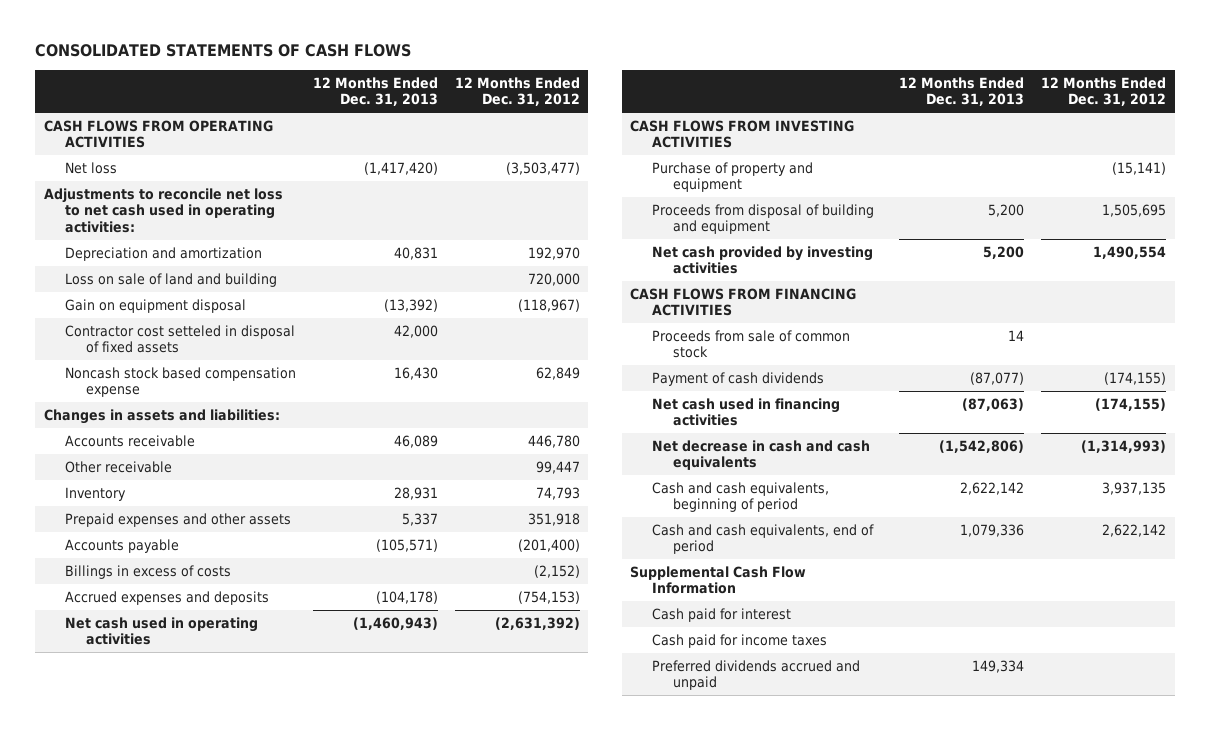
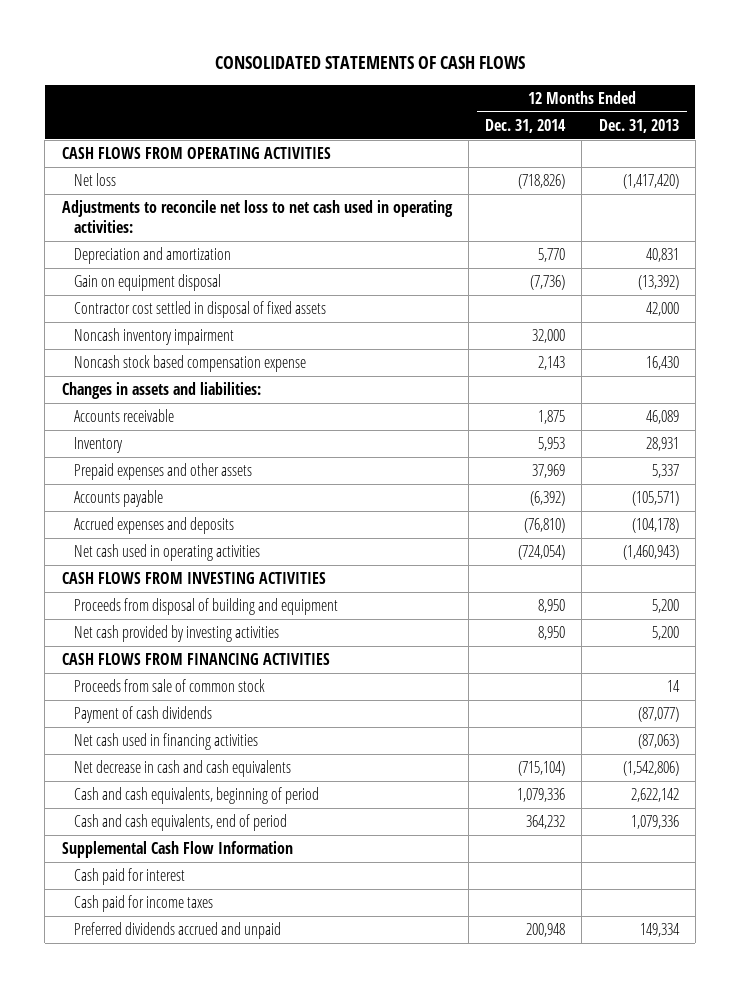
[454,76,580,107] 12 Months Ended Dec. 31, 2012 -> none
none -> [485,118,567,133] Dec. 31, 2014
[64,272,277,287] Loss on sale of land and building -> none
[64,324,295,354] Contractor cost setteled in disposal of fixed assets -> [73,301,326,319] Contractor cost settled in disposal of fixed assets
none -> [73,328,234,346] Noncash inventory impairment
[64,460,172,473] Other receivable -> none
[64,564,231,579] Billings in excess of costs -> none
[651,161,813,193] Purchase of property and equipment -> none

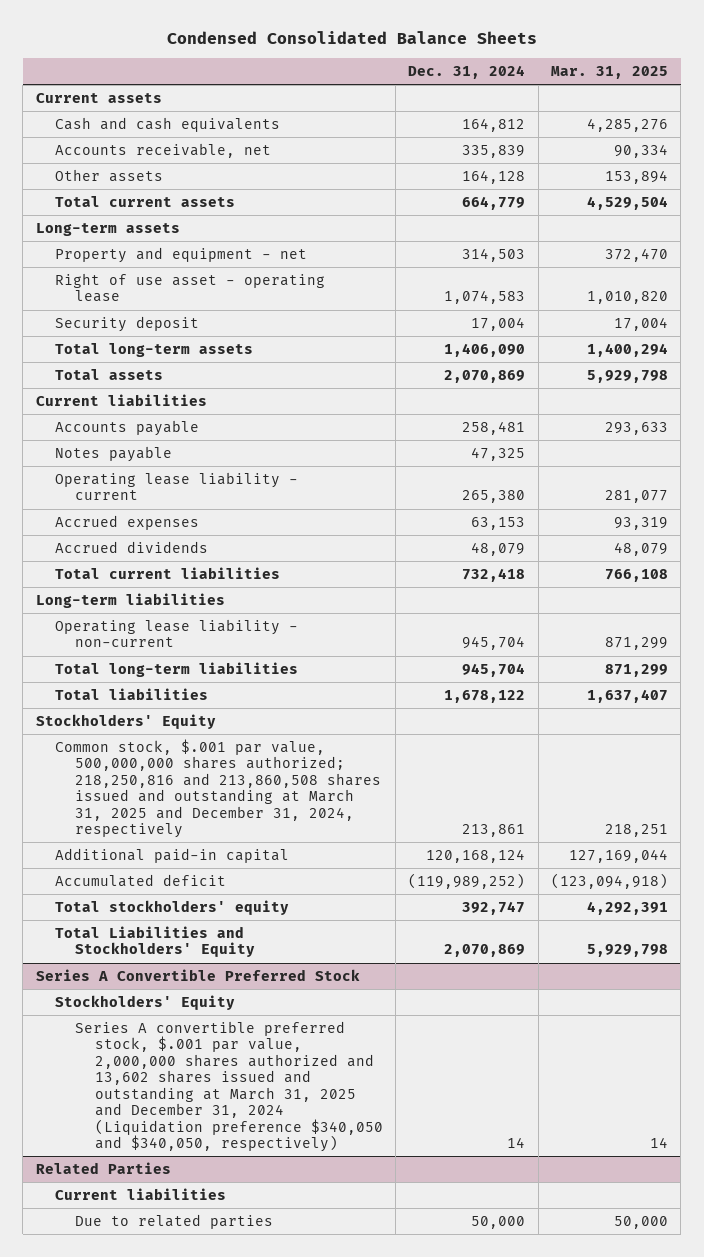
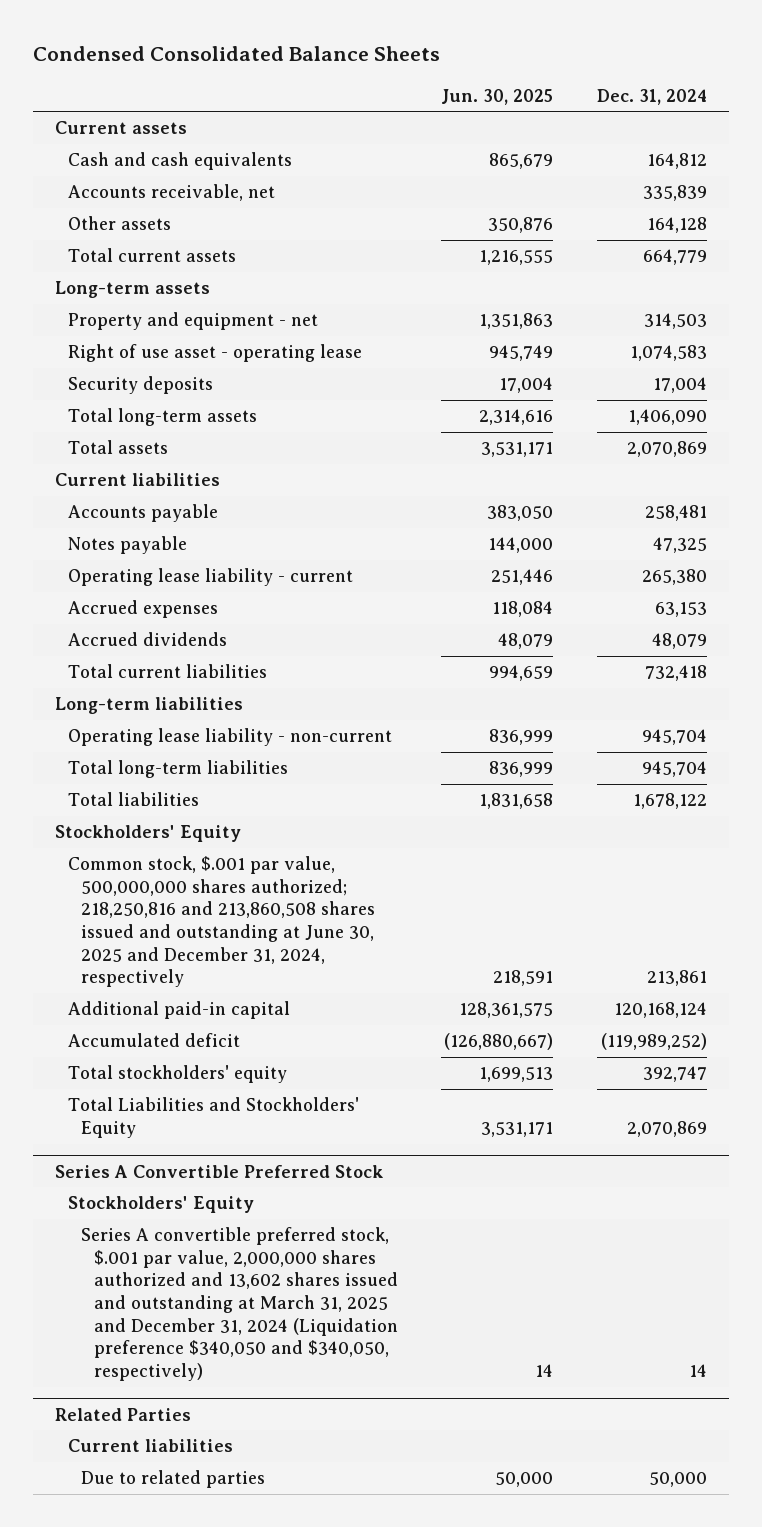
[550,66,668,80] Mar. 31, 2025 -> none
none -> [441,88,554,105] Jun. 30, 2025
[55,315,200,332] Security deposit -> [67,376,213,395] Security deposits
[55,738,381,839] Common stock, $.001 par value, 500,000,000 shares authorized; 218,250,816 and 213,860,508 shares issued and outstanding at March 31, 2025 and December 31, 2024, respectively -> [67,856,375,988] Common stock, $.001 par value, 500,000,000 shares authorized; 218,250,816 and 213,860,508 shares issued and outstanding at June 30, 2025 and December 31, 2024, respectively

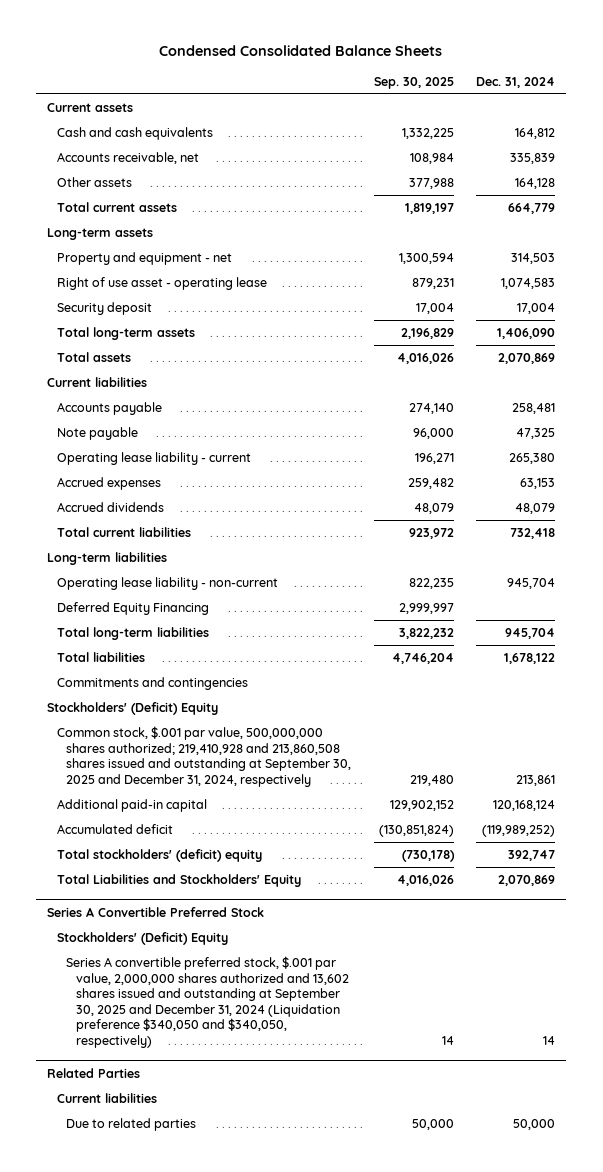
[441,88,554,105] Jun. 30, 2025 -> none
none -> [373,76,454,89] Sep. 30, 2025
[67,376,213,395] Security deposits -> [56,301,152,315] Security deposit
[67,536,187,555] Notes payable -> [56,426,138,440] Note payable
none -> [56,601,209,615] Deferred Equity Financing
none -> [56,676,248,690] Commitments and contingencies
[54,825,241,843] Stockholders' Equity -> [47,701,219,715] Stockholders' (Deficit) Equity
[67,856,375,988] Common stock, $.001 par value, 500,000,000 shares authorized; 218,250,816 and 213,860,508 shares issued and outstanding at June 30, 2025 and December 31, 2024, respectively -> [56,725,352,787] Common stock, $.001 par value, 500,000,000 shares authorized; 219,410,928 and 213,860,508 shares issued and outstanding at September 30, 2025 and December 31, 2024, respectively
[67,1065,287,1084] Total stockholders' equity -> [56,848,262,862] Total stockholders' (deficit) equity
[67,1196,254,1214] Stockholders' Equity -> [56,931,228,945] Stockholders' (Deficit) Equity
[80,1227,398,1381] Series A convertible preferred stock, $.001 par value, 2,000,000 shares authorized and 13,602 shares issued and outstanding at March 31, 2025 and December 31, 2024 (Liquidation preference $340,050 and $340,050, respectively) -> [66,955,350,1048] Series A convertible preferred stock, $.001 par value, 2,000,000 shares authorized and 13,602 shares issued and outstanding at September 30, 2025 and December 31, 2024 (Liquidation preference $340,050 and $340,050, respectively)

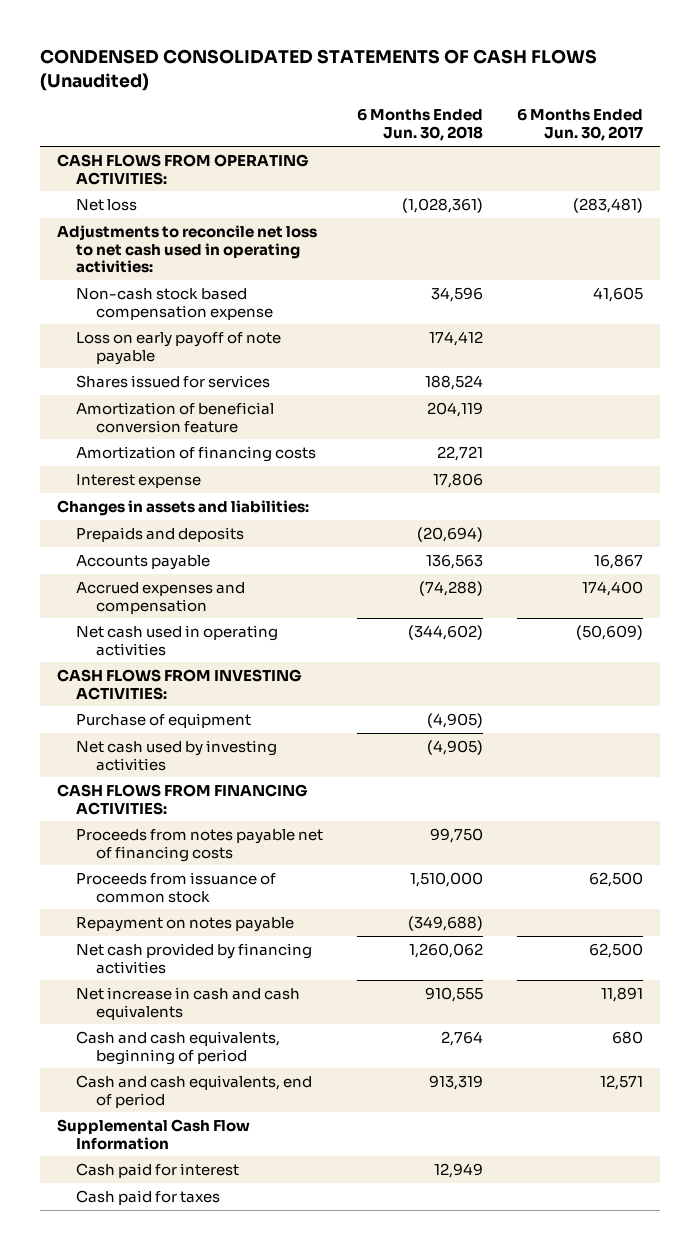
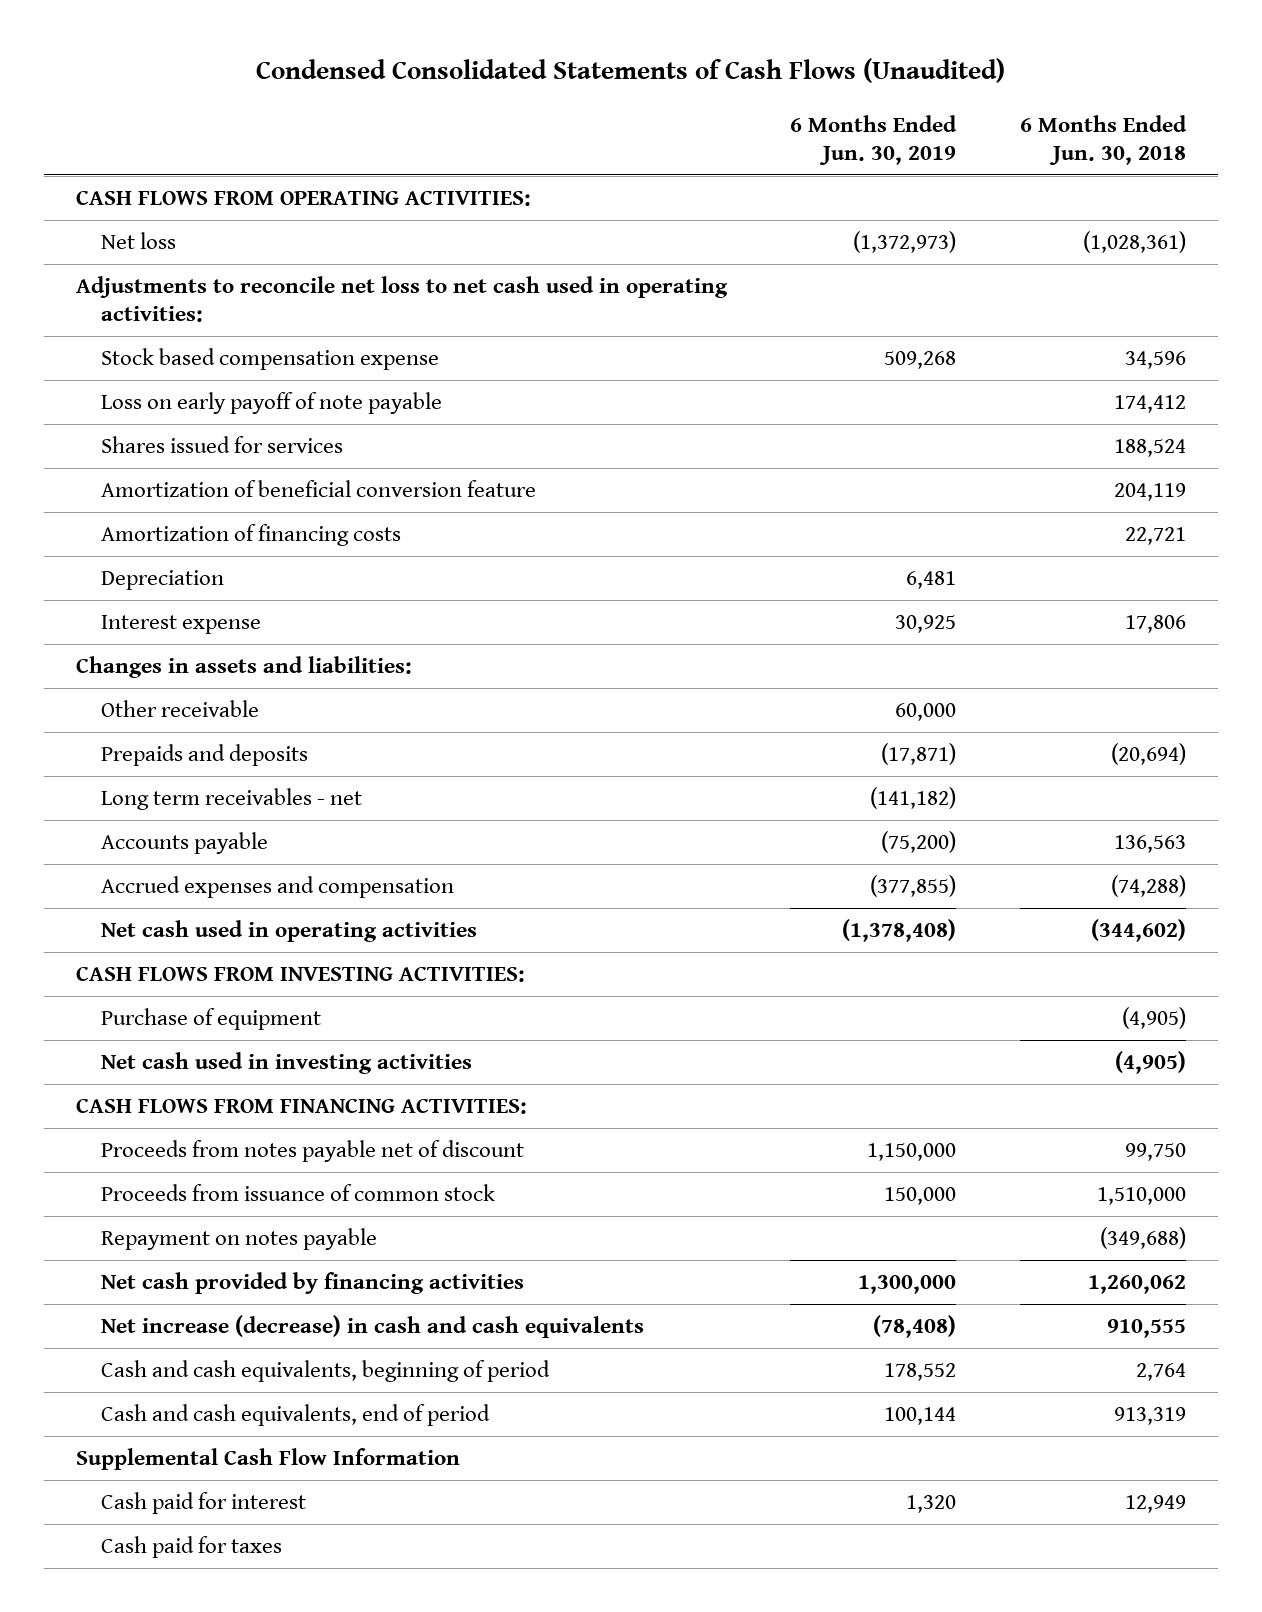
[39,49,597,91] CONDENSED CONSOLIDATED STATEMENTS OF CASH FLOWS (Unaudited) -> [255,58,1005,84] Condensed Consolidated Statements of Cash Flows (Unaudited)
[516,108,643,142] 6 Months Ended Jun. 30, 2017 -> none
none -> [790,114,958,165] 6 Months Ended Jun. 30, 2019
[76,287,273,320] Non-cash stock based compensation expense -> [101,348,440,371] Stock based compensation expense
none -> [101,570,225,591] Depreciation
none -> [101,700,260,718] Other receivable
none -> [101,788,363,811] Long term receivables - net
[76,739,278,771] Net cash used by investing activities -> [101,1052,473,1075] Net cash used in investing activities
[76,828,324,862] Proceeds from notes payable net of financing costs -> [101,1140,525,1163] Proceeds from notes payable net of discount
[76,986,301,1020] Net increase in cash and cash equivalents -> [101,1315,645,1339] Net increase (decrease) in cash and cash equivalents

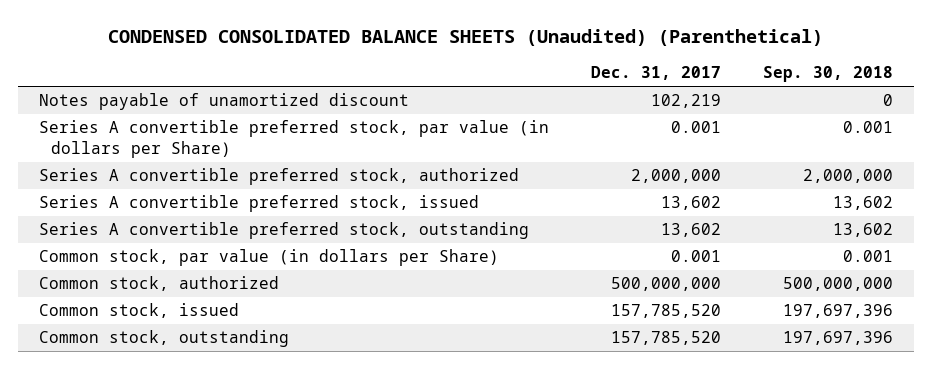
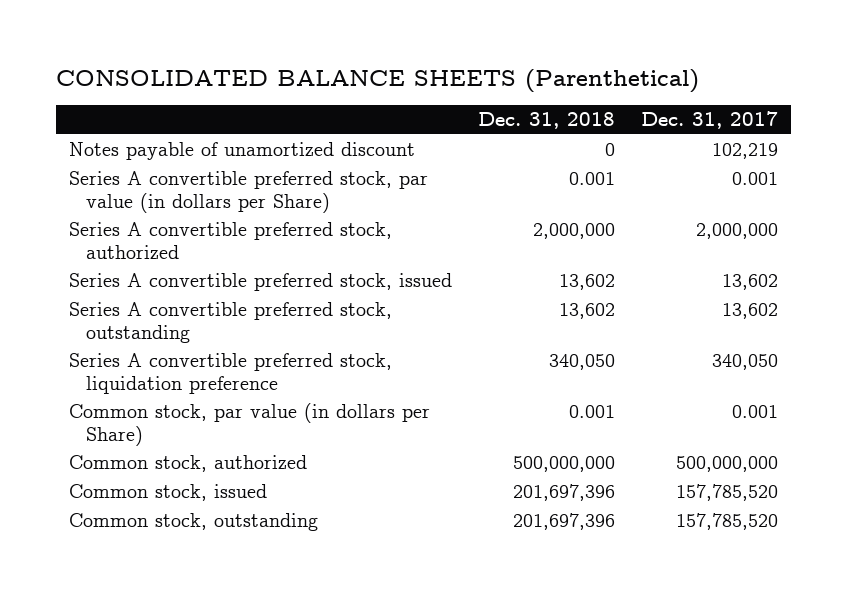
[107,28,823,46] CONDENSED CONSOLIDATED BALANCE SHEETS (Unaudited) (Parenthetical) -> [55,68,699,93] CONSOLIDATED BALANCE SHEETS (Parenthetical)
[762,66,893,83] Sep. 30, 2018 -> none
none -> [477,112,615,130] Dec. 31, 2018
none -> [68,352,392,394] Series A convertible preferred stock, liquidation preference

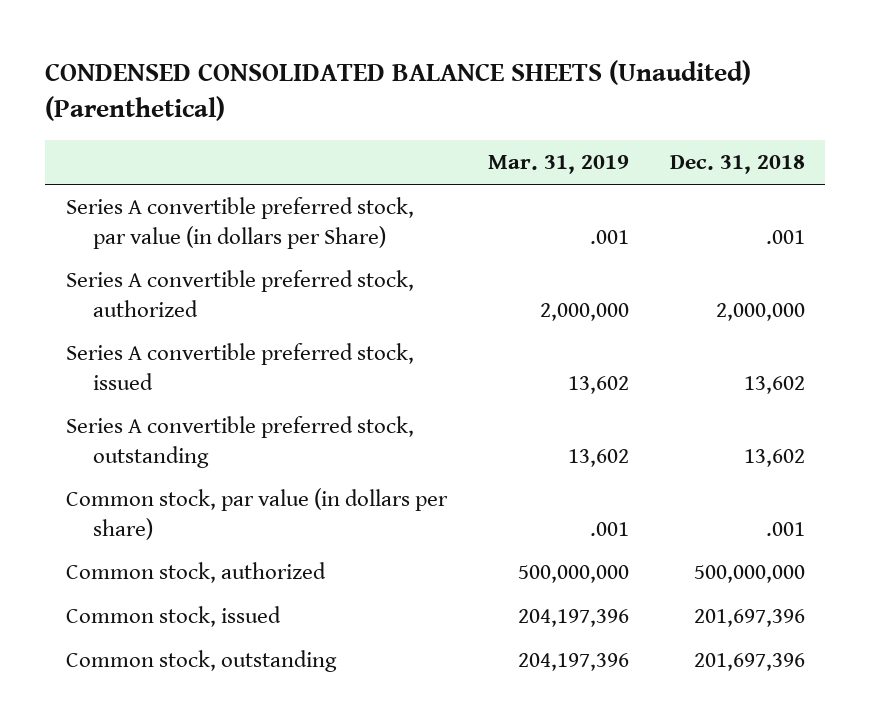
[55,68,699,93] CONSOLIDATED BALANCE SHEETS (Parenthetical) -> [45,60,752,122] CONDENSED CONSOLIDATED BALANCE SHEETS (Unaudited) (Parenthetical)
[640,111,778,130] Dec. 31, 2017 -> none
none -> [487,155,629,175] Mar. 31, 2019
[68,141,415,160] Notes payable of unamortized discount -> none
[568,171,615,185] 0.001 -> [765,229,805,244] .001
[68,352,392,394] Series A convertible preferred stock, liquidation preference -> none
[68,402,430,446] Common stock, par value (in dollars per Share) -> [65,488,448,540] Common stock, par value (in dollars per share)
[568,404,615,418] 0.001 -> [765,521,805,536] .001

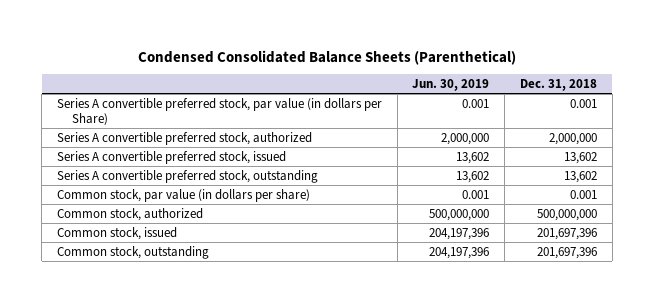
[45,60,752,122] CONDENSED CONSOLIDATED BALANCE SHEETS (Unaudited) (Parenthetical) -> [137,49,516,65] Condensed Consolidated Balance Sheets (Parenthetical)
[487,155,629,175] Mar. 31, 2019 -> none
none -> [412,79,490,92] Jun. 30, 2019
[765,229,805,244] .001 -> [570,98,598,108] 0.001
[765,521,805,536] .001 -> [570,189,598,199] 0.001

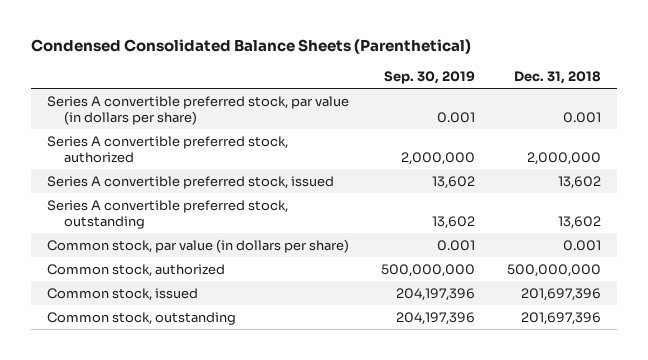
[412,79,490,92] Jun. 30, 2019 -> none
none -> [384,71,476,85] Sep. 30, 2019
[56,97,382,125] Series A convertible preferred stock, par value (in dollars per Share) -> [46,95,349,125] Series A convertible preferred stock, par value (in dollars per share)

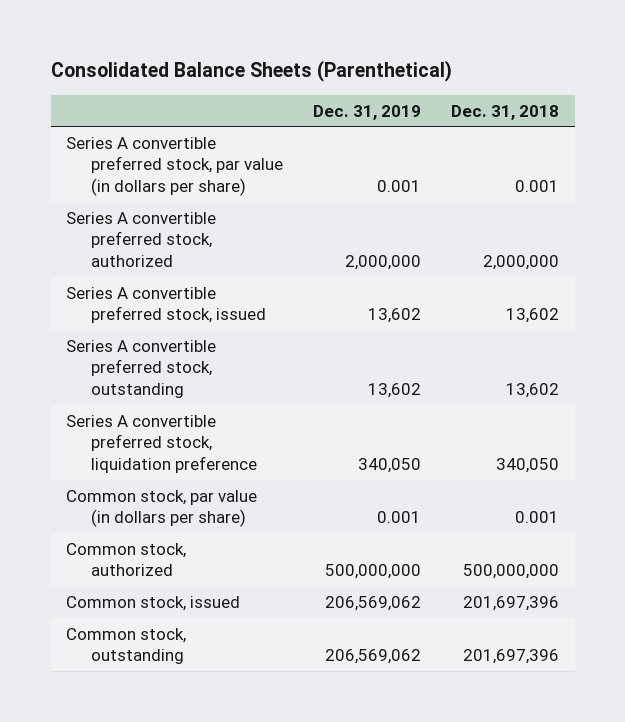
[30,39,471,55] Condensed Consolidated Balance Sheets (Parenthetical) -> [50,60,452,83] Consolidated Balance Sheets (Parenthetical)
[384,71,476,85] Sep. 30, 2019 -> none
none -> [313,104,422,120] Dec. 31, 2019
none -> [65,414,258,473] Series A convertible preferred stock, liquidation preference

